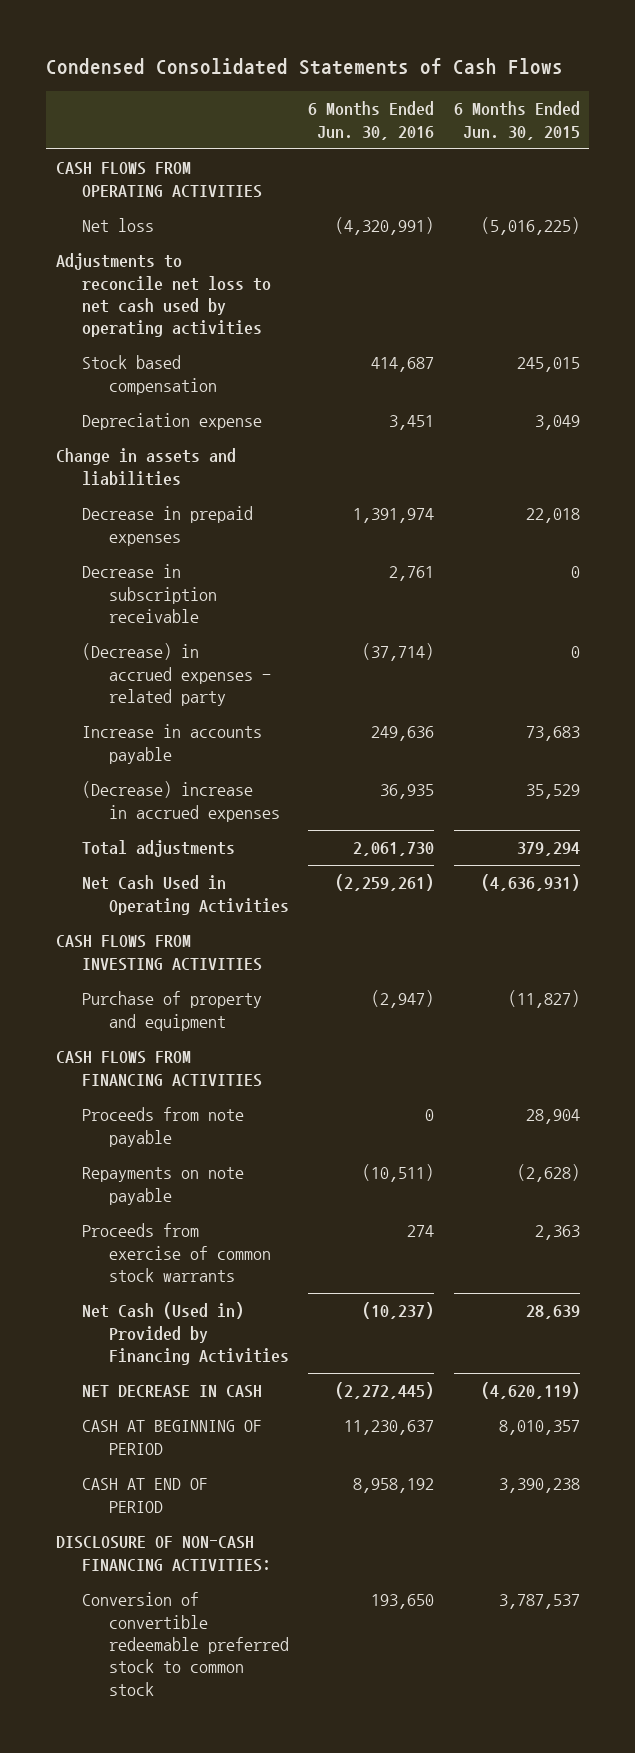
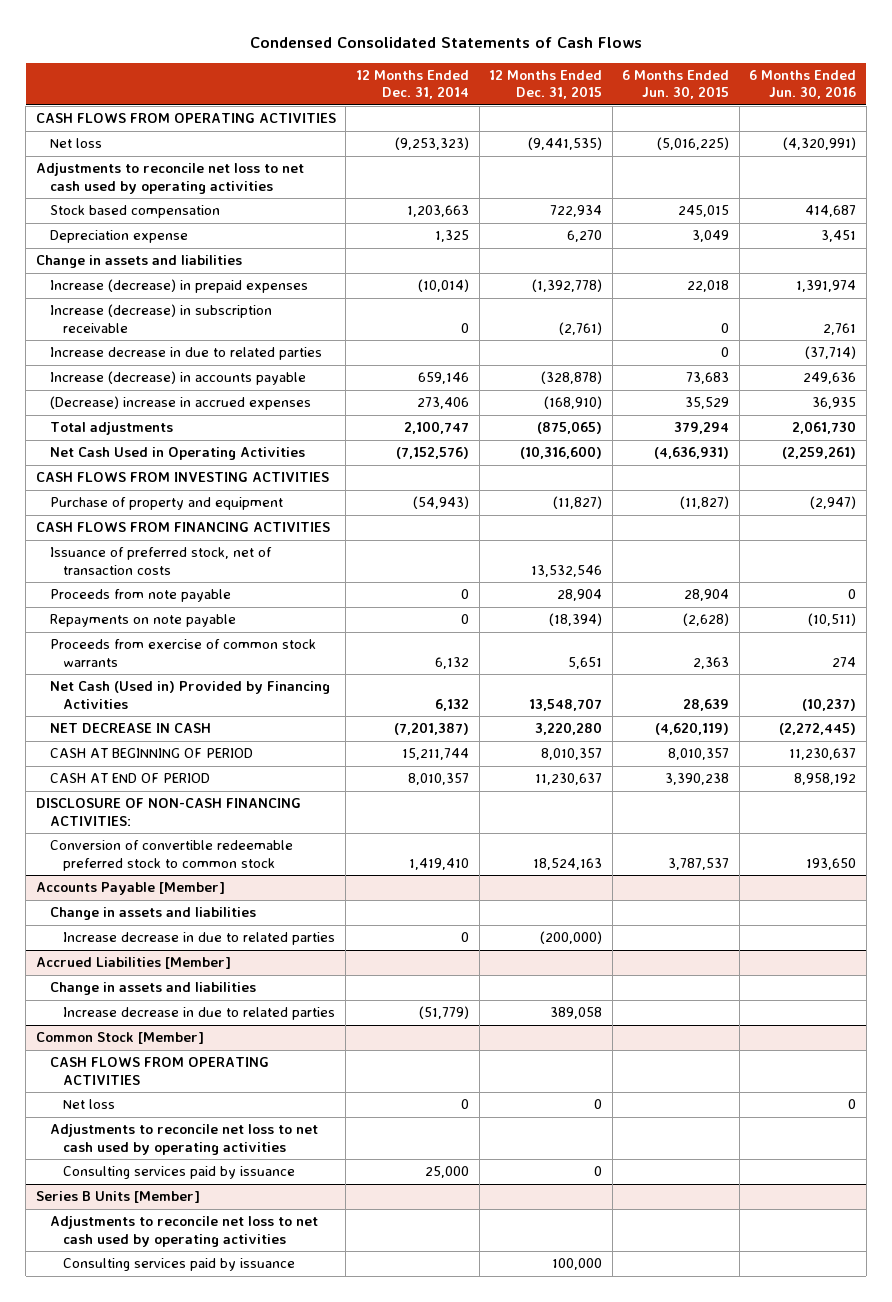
none -> [356,70,470,100] 12 Months Ended Dec. 31, 2014
none -> [489,70,603,100] 12 Months Ended Dec. 31, 2015
[82,506,254,546] Decrease in prepaid expenses -> [49,279,308,294] Increase (decrease) in prepaid expenses
[82,564,217,624] Decrease in subscription receivable -> [49,304,272,333] Increase (decrease) in subscription receivable
[82,643,271,707] (Decrease) in accrued expenses - related party -> [49,347,322,361] Increase decrease in due to related parties
[82,724,263,764] Increase in accounts payable -> [49,371,306,386] Increase (decrease) in accounts payable
none -> [49,547,272,575] Issuance of preferred stock, net of transaction costs
none -> [35,882,225,896] Accounts Payable [Member]
none -> [49,907,256,921] Change in assets and liabilities
none -> [63,932,336,946] Increase decrease in due to related parties
none -> [35,957,231,970] Accrued Liabilities [Member]
none -> [49,982,256,996] Change in assets and liabilities
none -> [63,1007,336,1021] Increase decrease in due to related parties
none -> [35,1032,204,1045] Common Stock [Member]
none -> [49,1057,269,1085] CASH FLOWS FROM OPERATING ACTIVITIES
none -> [63,1099,116,1110] Net loss
none -> [49,1124,318,1155] Adjustments to reconcile net loss to net cash used by operating activities
none -> [63,1166,296,1180] Consulting services paid by issuance
none -> [35,1191,200,1204] Series B Units [Member]
none -> [49,1216,318,1247] Adjustments to reconcile net loss to net cash used by operating activities
none -> [63,1258,296,1272] Consulting services paid by issuance

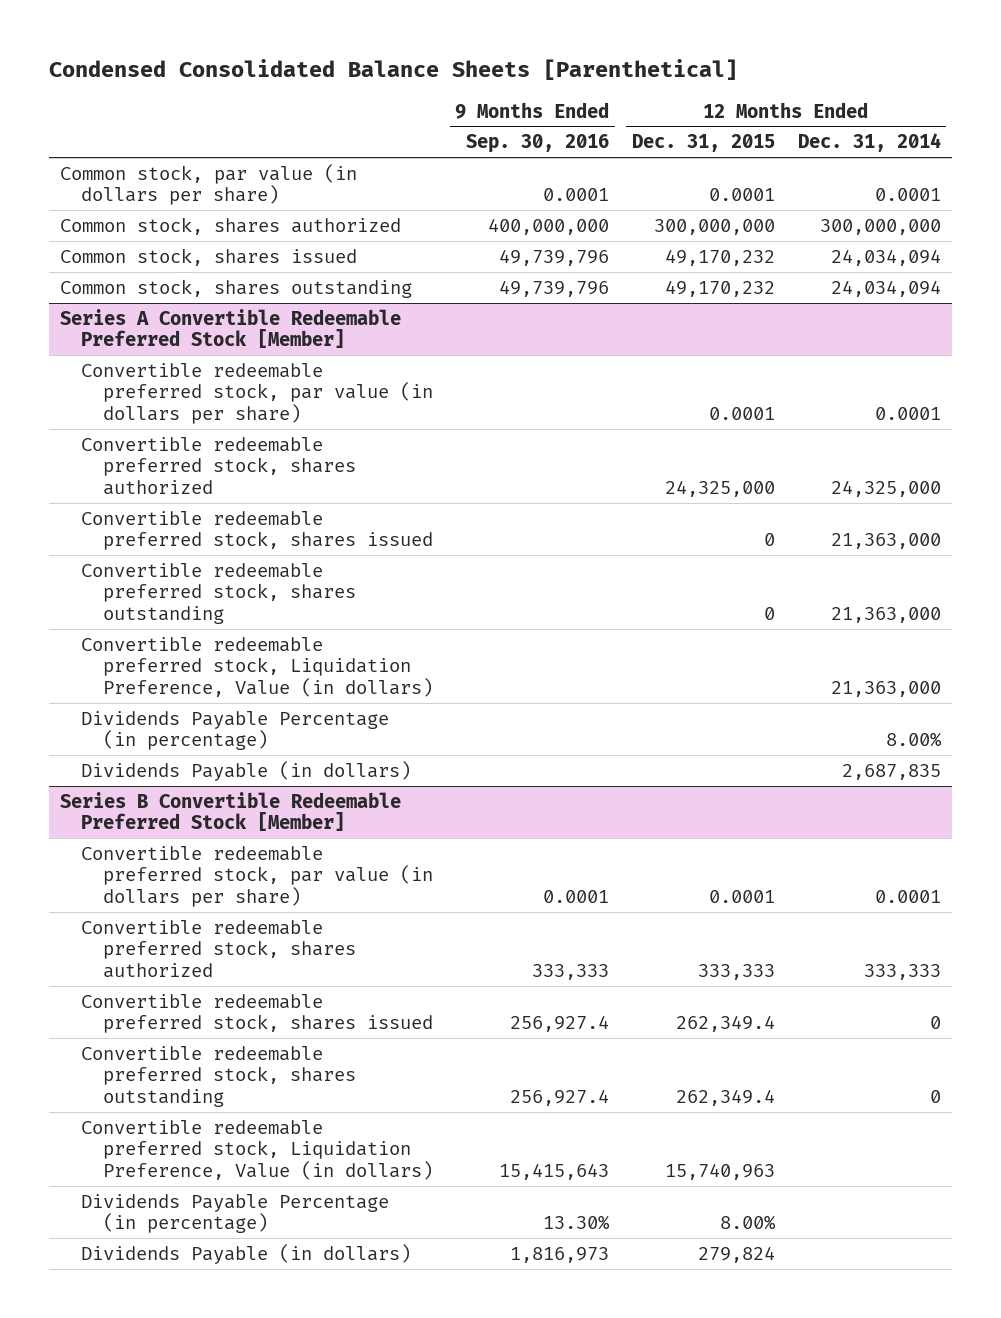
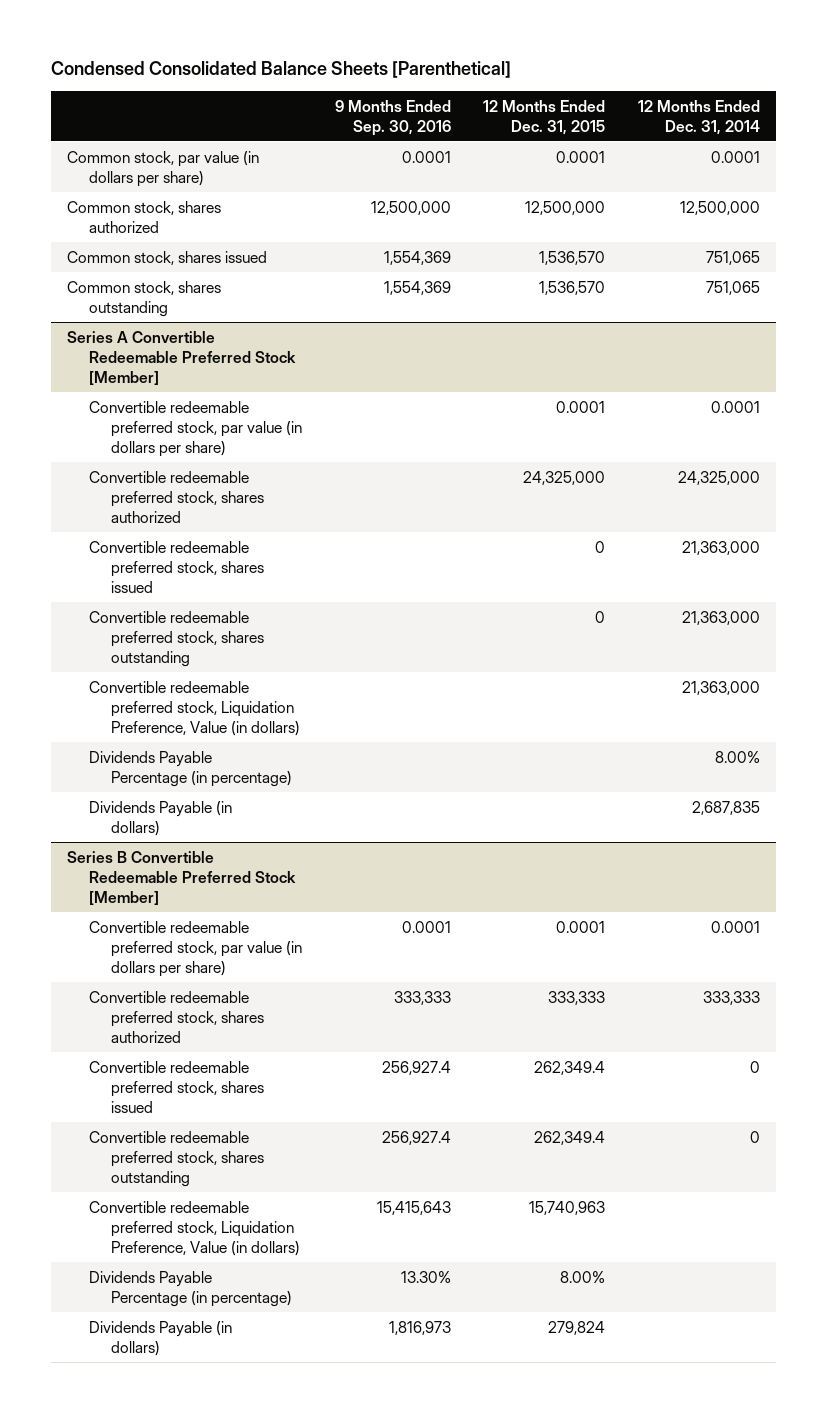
[488,217,610,235] 400,000,000 -> [370,200,451,215] 12,500,000
[654,218,776,235] 300,000,000 -> [525,200,606,215] 12,500,000
[819,218,941,235] 300,000,000 -> [679,200,760,215] 12,500,000
[499,248,610,266] 49,739,796 -> [383,250,451,265] 1,554,369
[665,248,776,266] 49,170,232 -> [539,250,606,265] 1,536,570
[830,248,941,266] 24,034,094 -> [705,250,760,265] 751,065
[499,279,610,297] 49,739,796 -> [383,280,451,295] 1,554,369
[665,279,776,297] 49,170,232 -> [539,280,606,295] 1,536,570
[830,279,941,297] 24,034,094 -> [705,280,760,295] 751,065

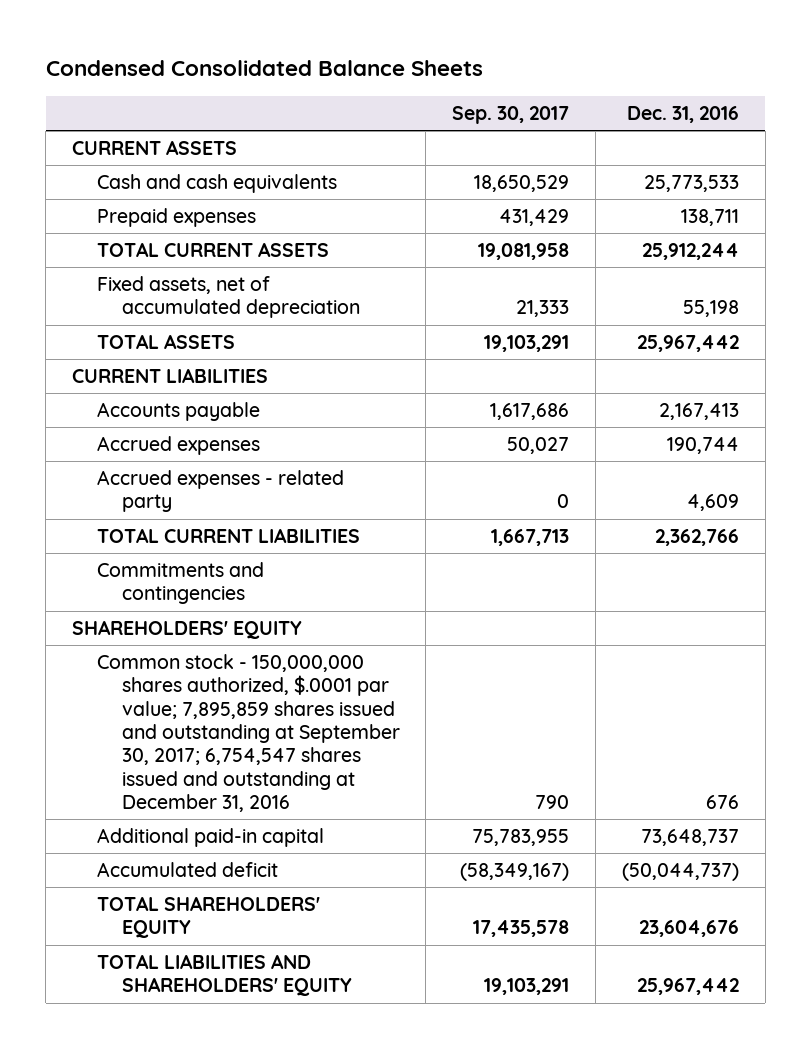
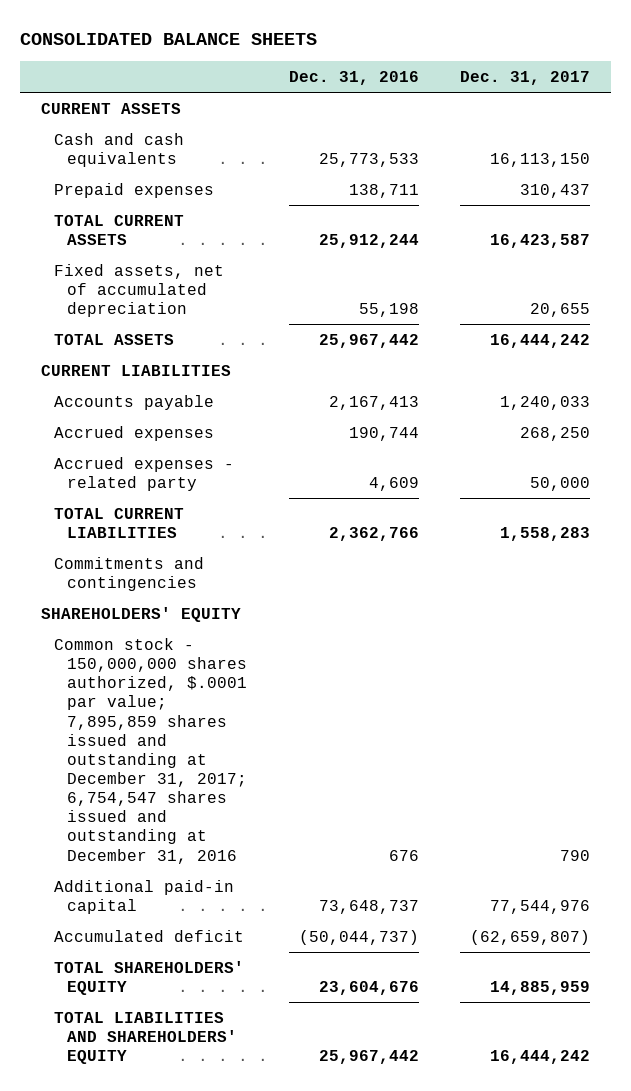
[45,60,483,77] Condensed Consolidated Balance Sheets -> [20,33,318,46] CONSOLIDATED BALANCE SHEETS
[452,105,570,124] Sep. 30, 2017 -> none
none -> [460,71,591,86] Dec. 31, 2017
[96,654,400,812] Common stock - 150,000,000 shares authorized, $.0001 par value; 7,895,859 shares issued and outstanding at September 30, 2017; 6,754,547 shares issued and outstanding at December 31, 2016 -> [53,637,248,864] Common stock - 150,000,000 shares authorized, $.0001 par value; 7,895,859 shares issued and outstanding at December 31, 2017; 6,754,547 shares issued and outstanding at December 31, 2016

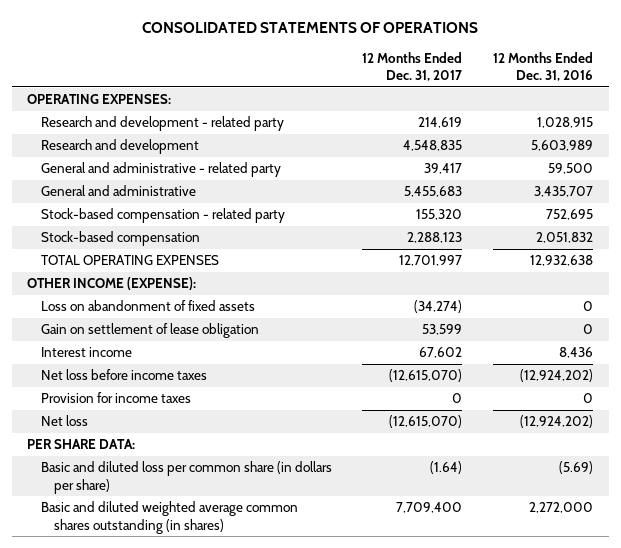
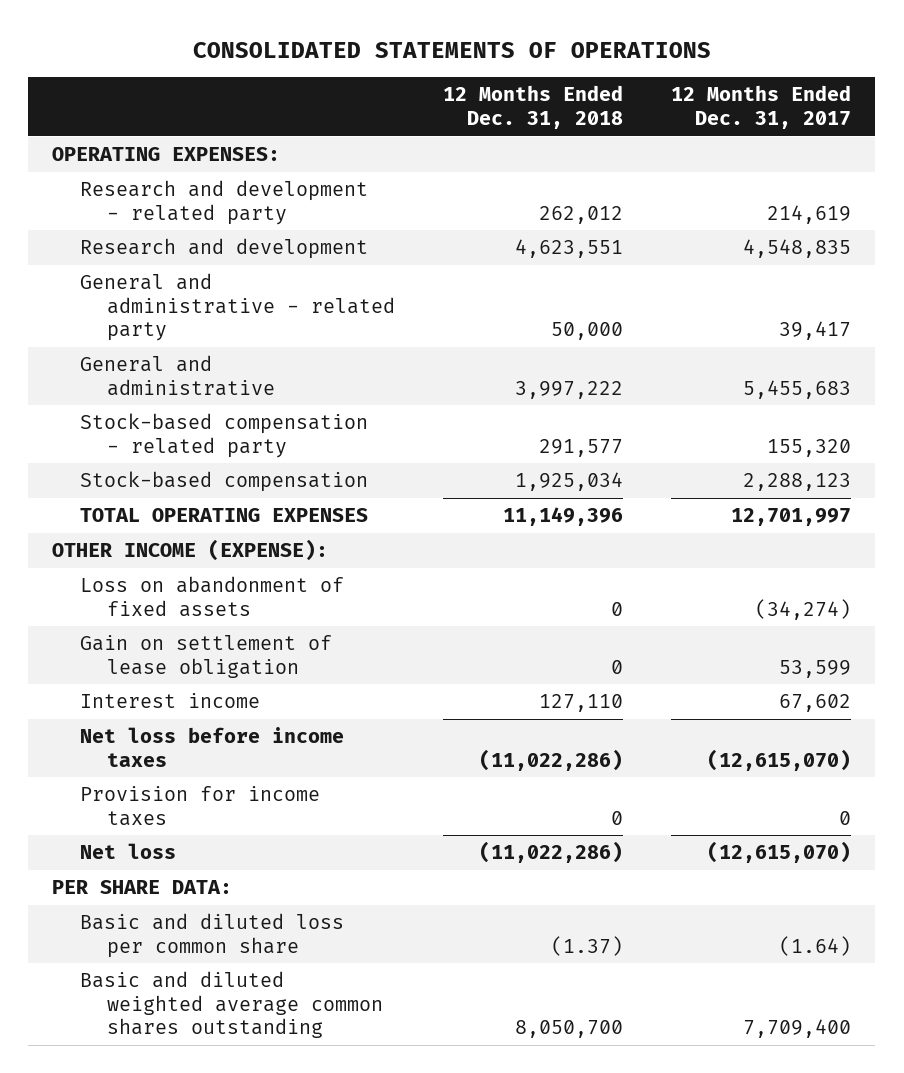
[493,51,594,82] 12 Months Ended Dec. 31, 2016 -> none
none -> [443,85,624,129] 12 Months Ended Dec. 31, 2018
[40,461,332,494] Basic and diluted loss per common share (in dollars per share) -> [79,913,344,958] Basic and diluted loss per common share
[40,501,298,534] Basic and diluted weighted average common shares outstanding (in shares) -> [79,971,384,1039] Basic and diluted weighted average common shares outstanding

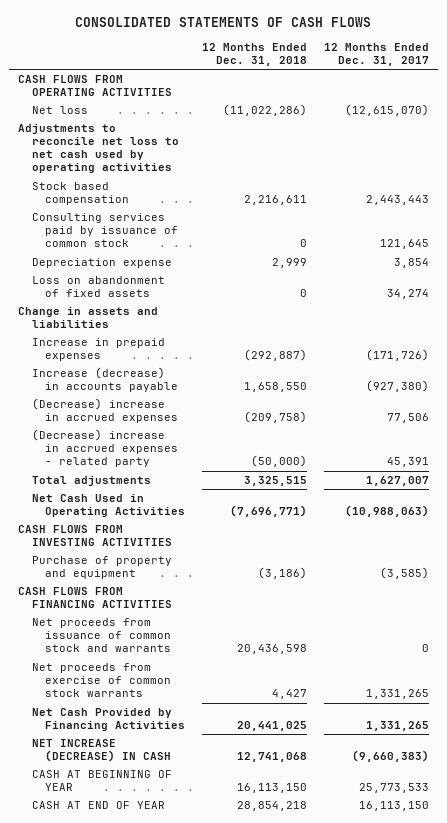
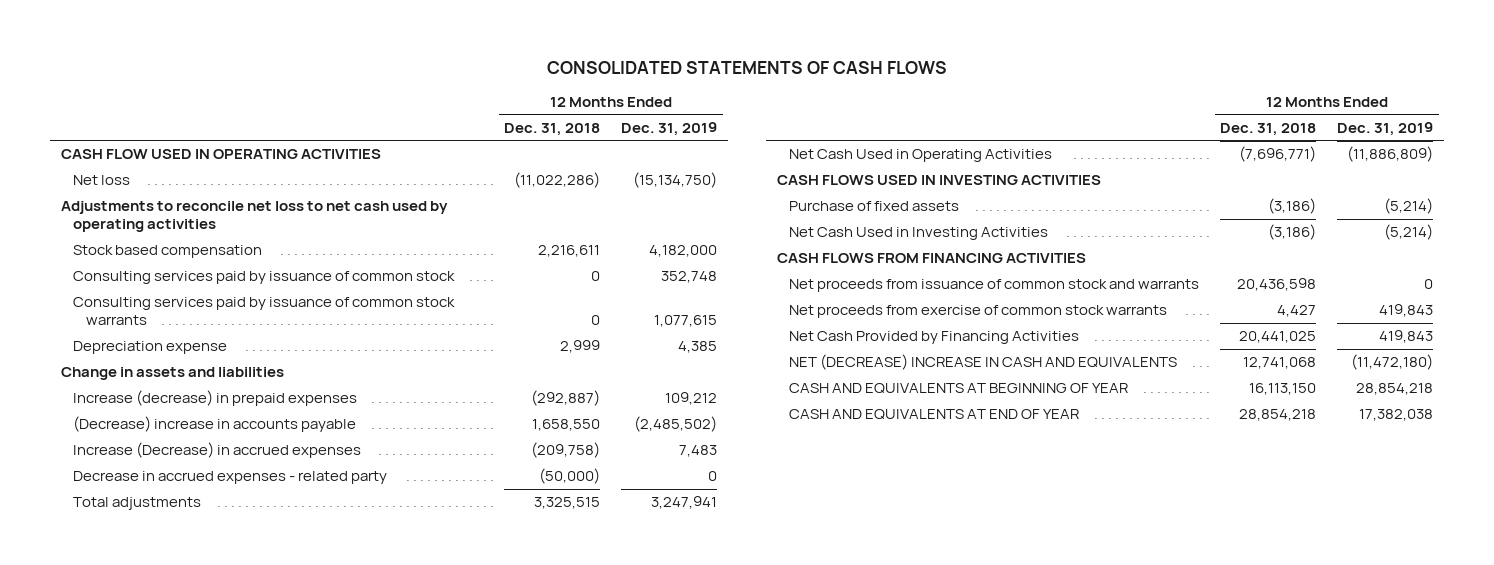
[324,42,430,66] 12 Months Ended Dec. 31, 2017 -> none
none -> [621,122,718,137] Dec. 31, 2019
[17,75,172,97] CASH FLOWS FROM OPERATING ACTIVITIES -> [60,149,381,160] CASH FLOW USED IN OPERATING ACTIVITIES
none -> [73,297,456,326] Consulting services paid by issuance of common stock warrants
[31,276,165,298] Loss on abandonment of fixed assets -> none
[31,338,165,362] Increase in prepaid expenses -> [73,390,358,407] Increase (decrease) in prepaid expenses
[31,367,179,393] Increase (decrease) in accounts payable -> [73,416,357,433] (Decrease) increase in accounts payable
[31,398,179,424] (Decrease) increase in accrued expenses -> [73,442,362,459] Increase (Decrease) in accrued expenses
[31,429,179,468] (Decrease) increase in accrued expenses - related party -> [73,471,388,485] Decrease in accrued expenses - related party
[17,525,172,547] CASH FLOWS FROM INVESTING ACTIVITIES -> [776,175,1101,186] CASH FLOWS USED IN INVESTING ACTIVITIES
[31,556,172,580] Purchase of property and equipment -> [789,201,960,212] Purchase of fixed assets
none -> [789,227,1049,241] Net Cash Used in Investing Activities
[31,739,172,763] NET INCREASE (DECREASE) IN CASH -> [789,354,1178,371] NET (DECREASE) INCREASE IN CASH AND EQUIVALENTS
[31,770,172,792] CASH AT BEGINNING OF YEAR -> [789,383,1129,395] CASH AND EQUIVALENTS AT BEGINNING OF YEAR
[31,801,165,810] CASH AT END OF YEAR -> [789,409,1080,421] CASH AND EQUIVALENTS AT END OF YEAR

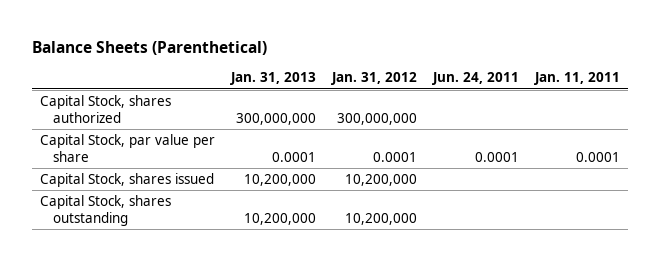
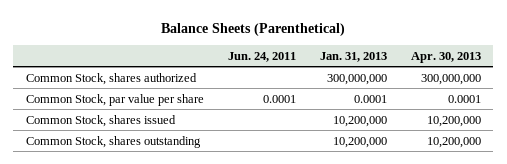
[331,72,418,86] Jan. 31, 2012 -> none
[534,72,621,86] Jan. 11, 2011 -> none
none -> [411,51,482,63] Apr. 30, 2013
[40,95,172,123] Capital Stock, shares authorized -> [25,72,197,85] Common Stock, shares authorized
[40,134,216,162] Capital Stock, par value per share -> [25,93,204,106] Common Stock, par value per share
[40,173,215,188] Capital Stock, shares issued -> [25,114,176,127] Common Stock, shares issued
[40,195,172,226] Capital Stock, shares outstanding -> [25,135,201,148] Common Stock, shares outstanding

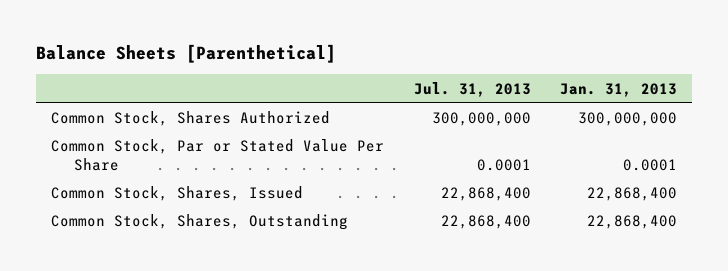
[161,22,346,36] Balance Sheets (Parenthetical) -> [35,44,336,64] Balance Sheets [Parenthetical]
[227,51,296,62] Jun. 24, 2011 -> none
[411,51,482,63] Apr. 30, 2013 -> none
none -> [413,81,531,97] Jul. 31, 2013
[25,72,197,85] Common Stock, shares authorized -> [50,111,330,127] Common Stock, Shares Authorized
[25,93,204,106] Common Stock, par value per share -> [50,139,384,172] Common Stock, Par or Stated Value Per Share
[25,114,176,127] Common Stock, shares issued -> [50,186,303,202] Common Stock, Shares, Issued
[333,115,388,127] 10,200,000 -> [587,187,678,202] 22,868,400
[25,135,201,148] Common Stock, shares outstanding -> [50,214,348,231] Common Stock, Shares, Outstanding
[333,136,388,148] 10,200,000 -> [587,215,678,230] 22,868,400

